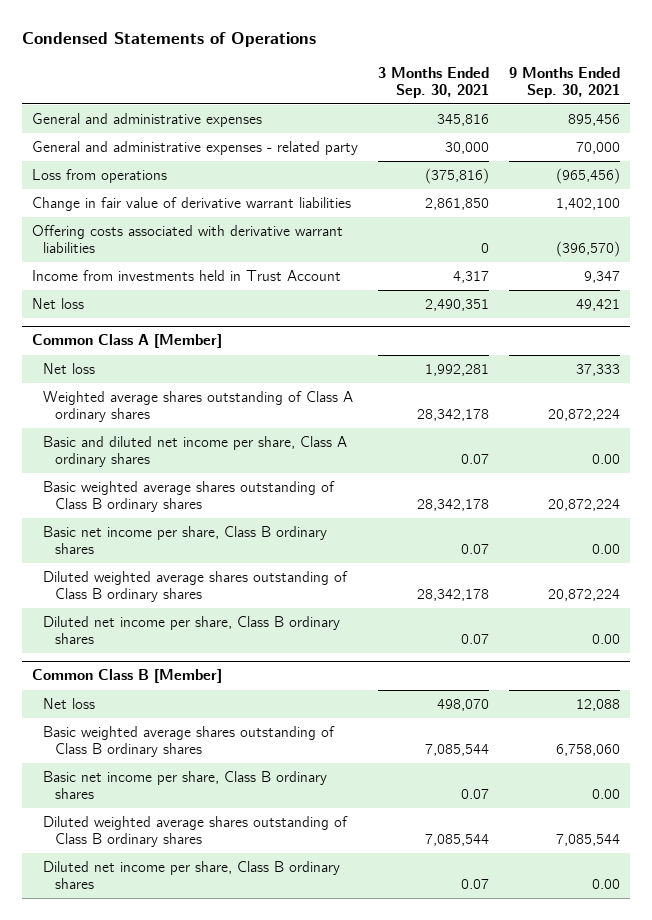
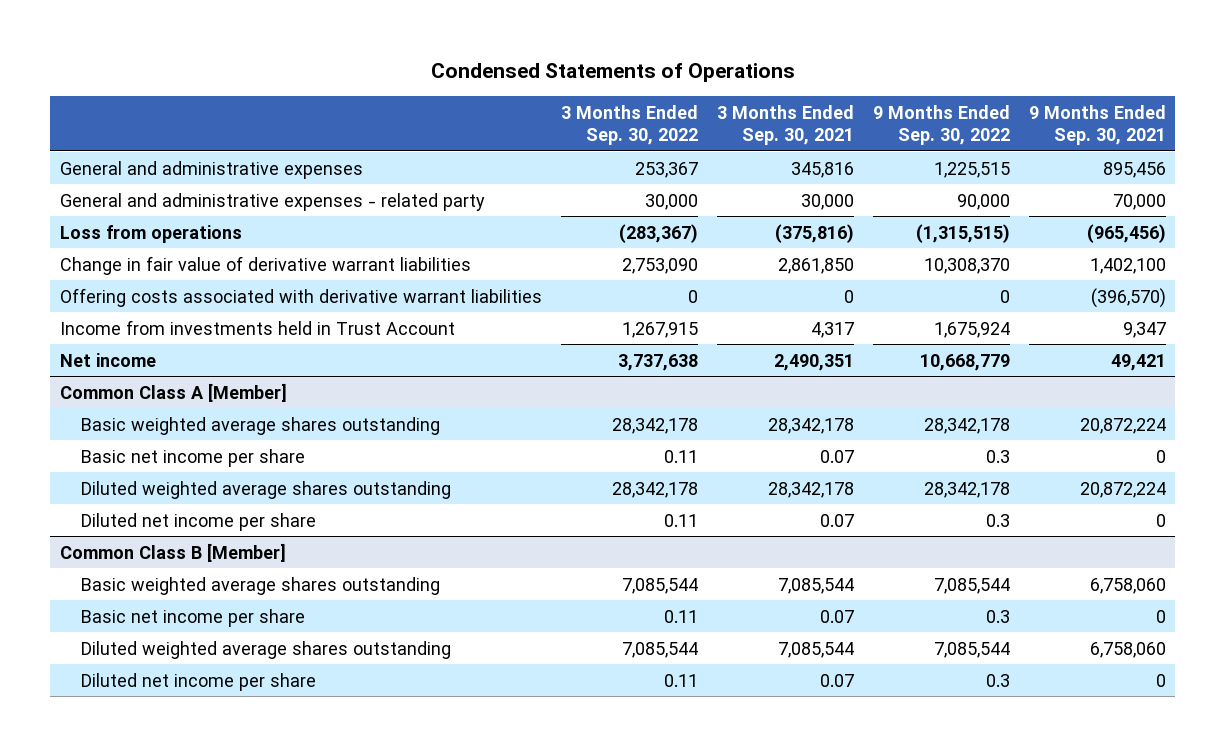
none -> [560,104,698,145] 3 Months Ended Sep. 30, 2022
none -> [872,104,1010,145] 9 Months Ended Sep. 30, 2022
[31,298,84,310] Net loss -> [59,352,156,367] Net income
[43,363,96,375] Net loss -> none
[43,391,354,422] Weighted average shares outstanding of Class A ordinary shares -> none
[43,436,348,467] Basic and diluted net income per share, Class A ordinary shares -> none
[43,481,336,512] Basic weighted average shares outstanding of Class B ordinary shares -> [81,416,441,435] Basic weighted average shares outstanding
[43,526,328,554] Basic net income per share, Class B ordinary shares -> [81,448,306,467] Basic net income per share
[591,543,620,554] 0.00 -> [1155,449,1166,463] 0
[43,571,349,602] Diluted weighted average shares outstanding of Class B ordinary shares -> [81,480,452,499] Diluted weighted average shares outstanding
[43,616,341,644] Diluted net income per share, Class B ordinary shares -> [81,512,317,531] Diluted net income per share
[591,633,620,644] 0.00 -> [1155,513,1166,527] 0
[43,698,96,710] Net loss -> none
[43,726,336,757] Basic weighted average shares outstanding of Class B ordinary shares -> [81,576,441,595] Basic weighted average shares outstanding
[43,771,328,799] Basic net income per share, Class B ordinary shares -> [81,608,306,627] Basic net income per share
[591,788,620,799] 0.00 -> [1155,609,1166,623] 0
[43,816,349,847] Diluted weighted average shares outstanding of Class B ordinary shares -> [81,640,452,659] Diluted weighted average shares outstanding
[555,833,620,846] 7,085,544 -> [1089,641,1166,658] 6,758,060
[43,861,341,889] Diluted net income per share, Class B ordinary shares -> [81,672,317,691] Diluted net income per share
[591,878,620,889] 0.00 -> [1155,673,1166,687] 0

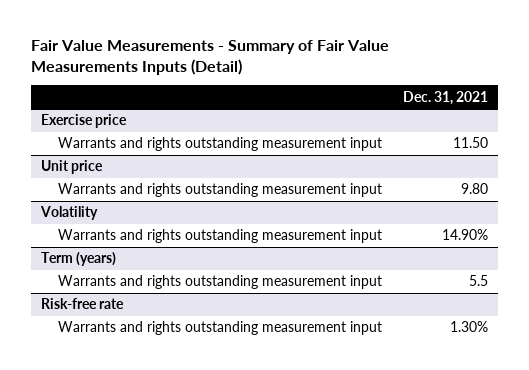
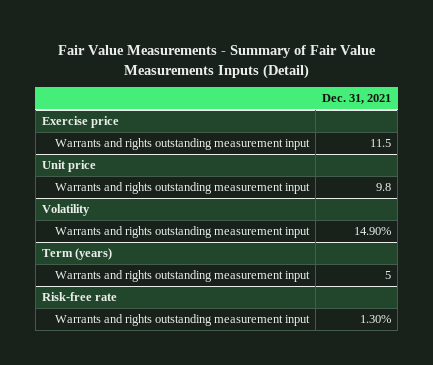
[452,137,488,149] 11.50 -> [370,139,392,148] 11.5
[460,183,488,195] 9.80 -> [376,183,392,192] 9.8
[468,275,488,287] 5.5 -> [385,271,392,280] 5

